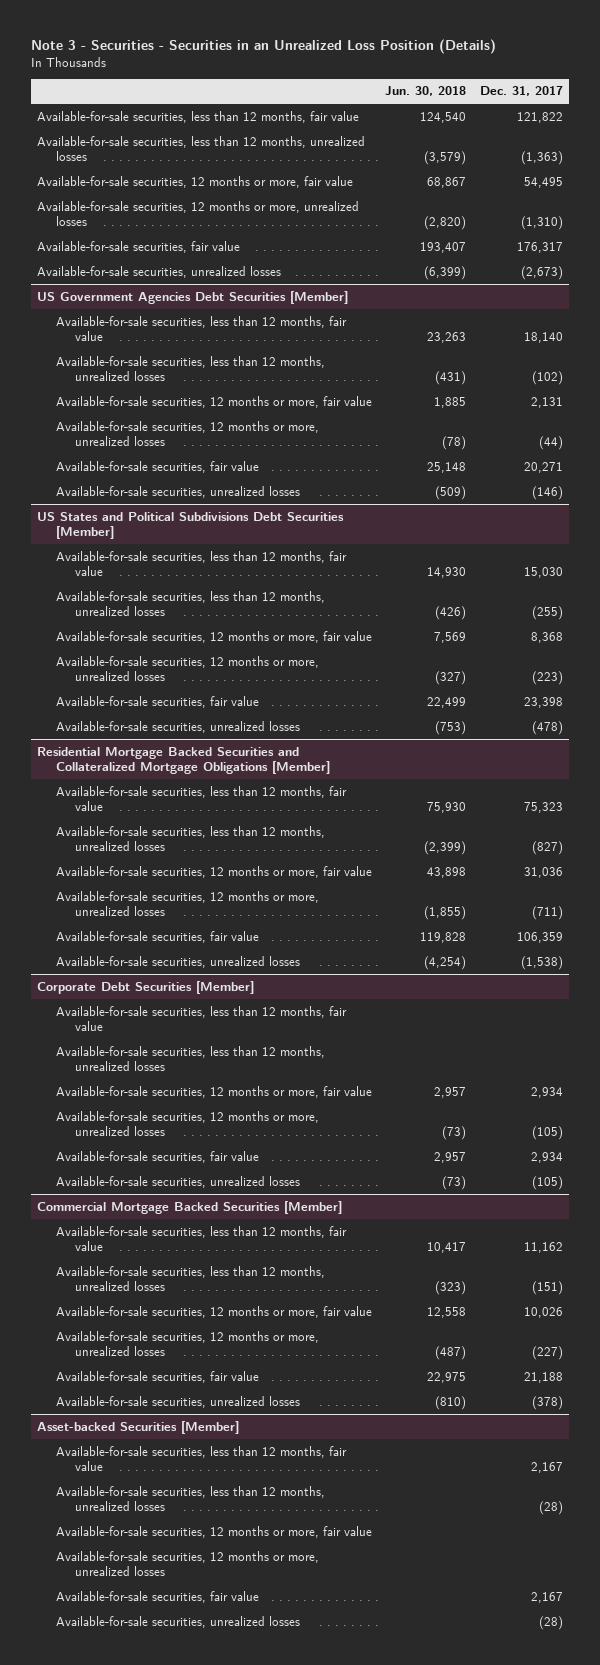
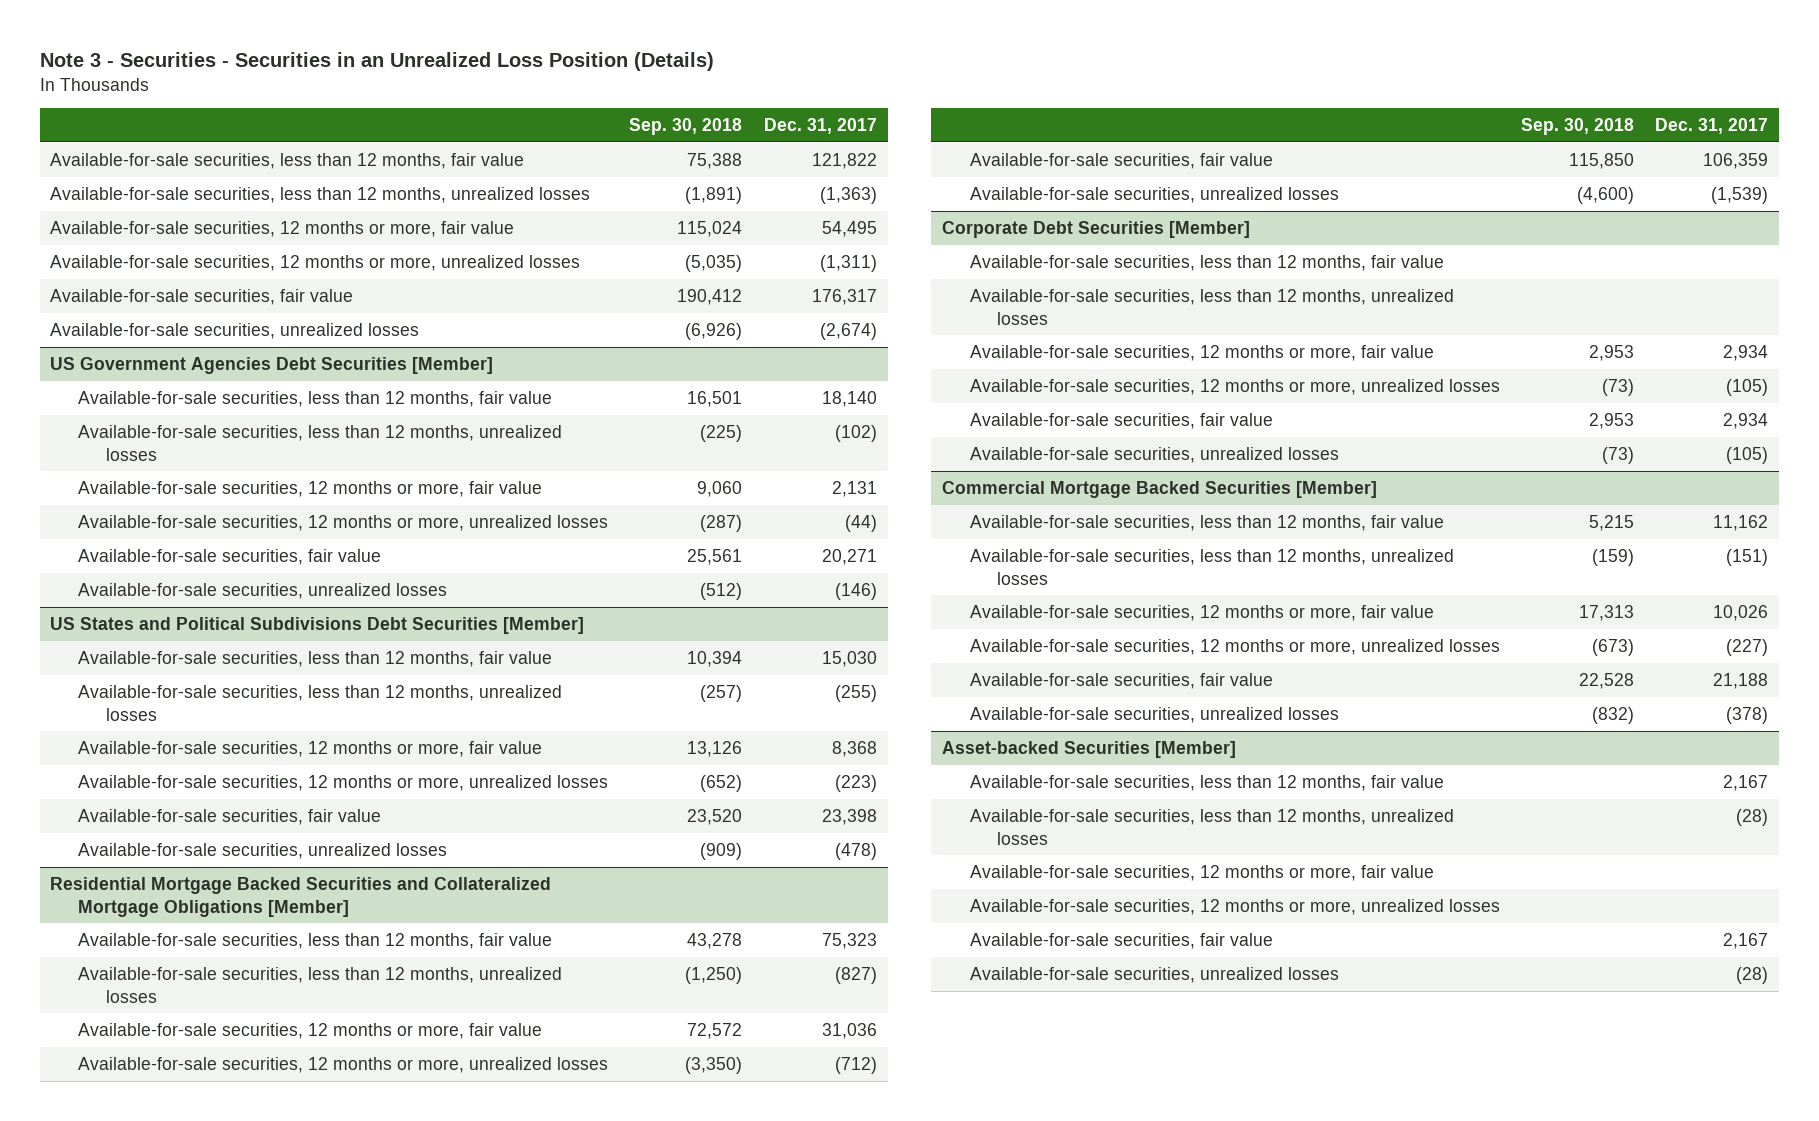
[385,86,467,97] Jun. 30, 2018 -> none
none -> [629,118,743,136] Sep. 30, 2018
[520,216,563,231] (1,310) -> [819,254,877,272] (1,311)
[520,265,563,280] (2,673) -> [819,322,877,340] (2,674)
[531,906,563,921] (711) -> [834,1056,877,1074] (712)
[520,955,563,970] (1,538) -> [1711,186,1769,204] (1,539)

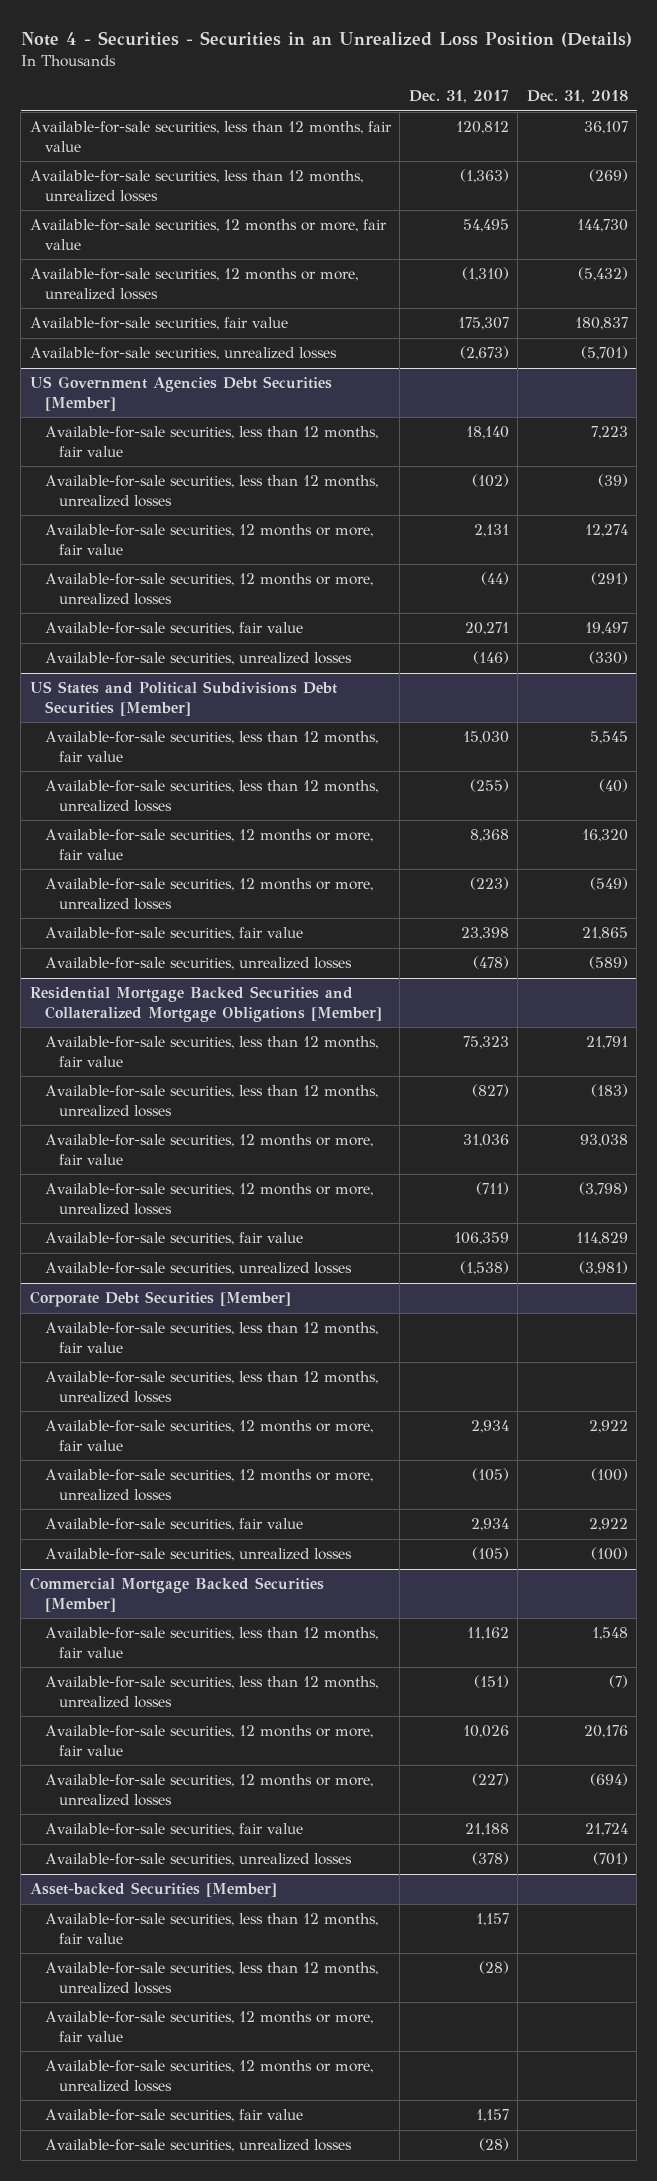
[39,51,714,71] Note 3 - Securities - Securities in an Unrealized Loss Position (Details) -> [20,30,632,47] Note 4 - Securities - Securities in an Unrealized Loss Position (Details)
[629,118,743,136] Sep. 30, 2018 -> none
none -> [526,90,628,104] Dec. 31, 2018
[811,152,877,169] 121,822 -> [455,121,509,135] 120,812
[819,254,877,272] (1,311) -> [461,267,509,282] (1,310)
[811,288,877,305] 176,317 -> [457,317,509,331] 175,307
[819,322,877,340] (2,674) -> [459,346,509,361] (2,673)
[834,1056,877,1074] (712) -> [475,1182,509,1196] (711)
[1711,186,1769,204] (1,539) -> [459,1261,509,1276] (1,538)
[1723,774,1769,791] 2,167 -> [475,1913,509,1927] 1,157
[1723,932,1769,949] 2,167 -> [475,2109,509,2123] 1,157

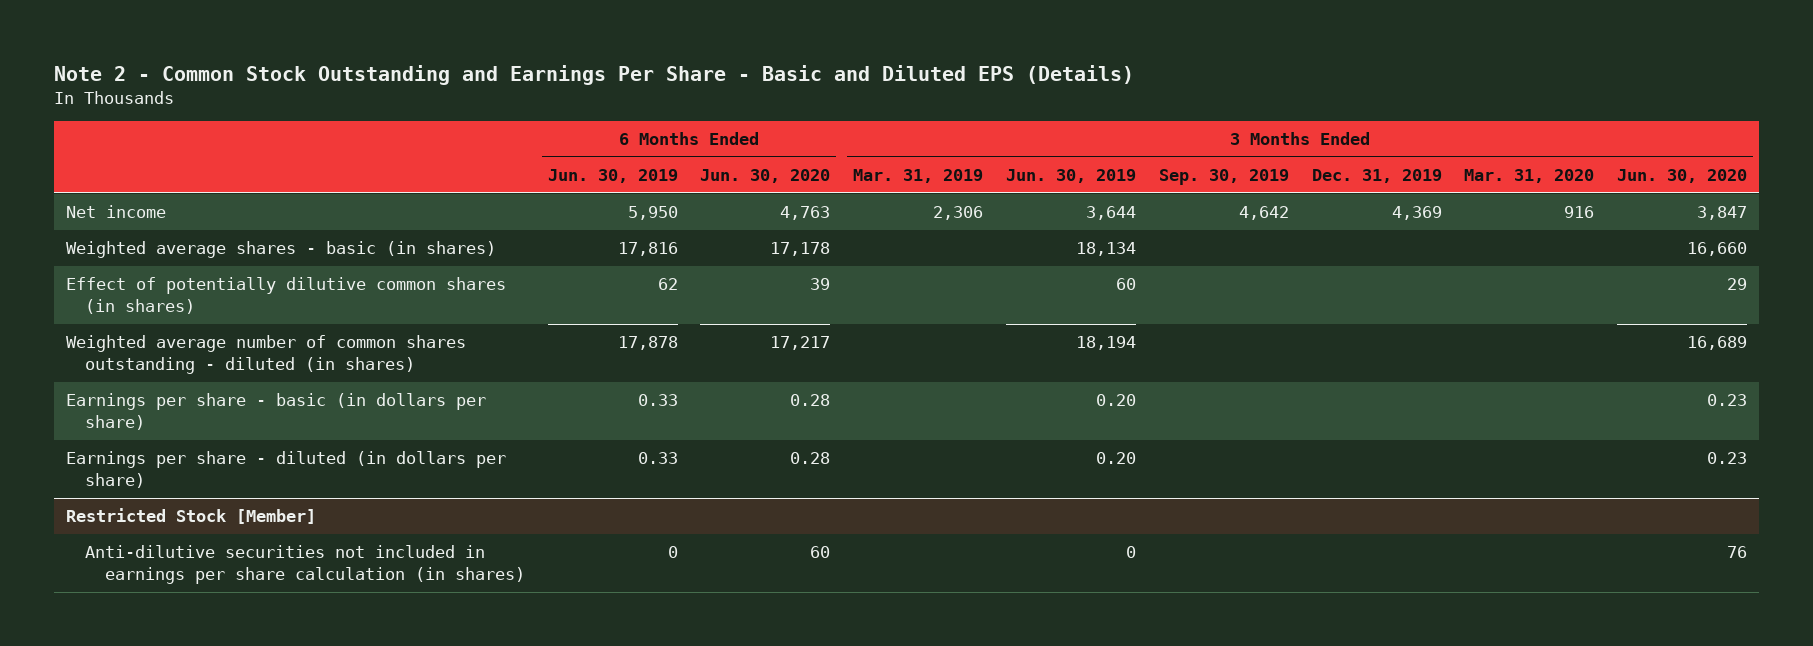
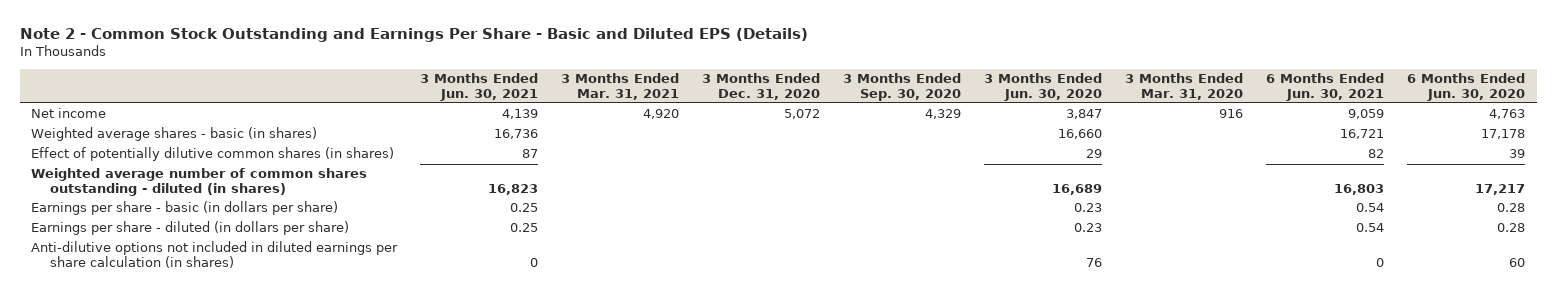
[547,168,678,183] Jun. 30, 2019 -> none
[853,168,984,183] Mar. 31, 2019 -> none
[1005,168,1136,183] Jun. 30, 2019 -> none
[1158,168,1289,185] Sep. 30, 2019 -> none
[1311,168,1442,183] Dec. 31, 2019 -> none
none -> [420,72,539,101] 3 Months Ended Jun. 30, 2021
none -> [561,72,680,100] 3 Months Ended Mar. 31, 2021
none -> [702,72,821,100] 3 Months Ended Dec. 31, 2020
none -> [843,72,962,101] 3 Months Ended Sep. 30, 2020
none -> [1266,72,1385,101] 6 Months Ended Jun. 30, 2021
[65,508,316,525] Restricted Stock [Member] -> none
[85,545,525,585] Anti-dilutive securities not included in earnings per share calculation (in shares) -> [31,241,399,268] Anti-dilutive options not included in diluted earnings per share calculation (in shares)

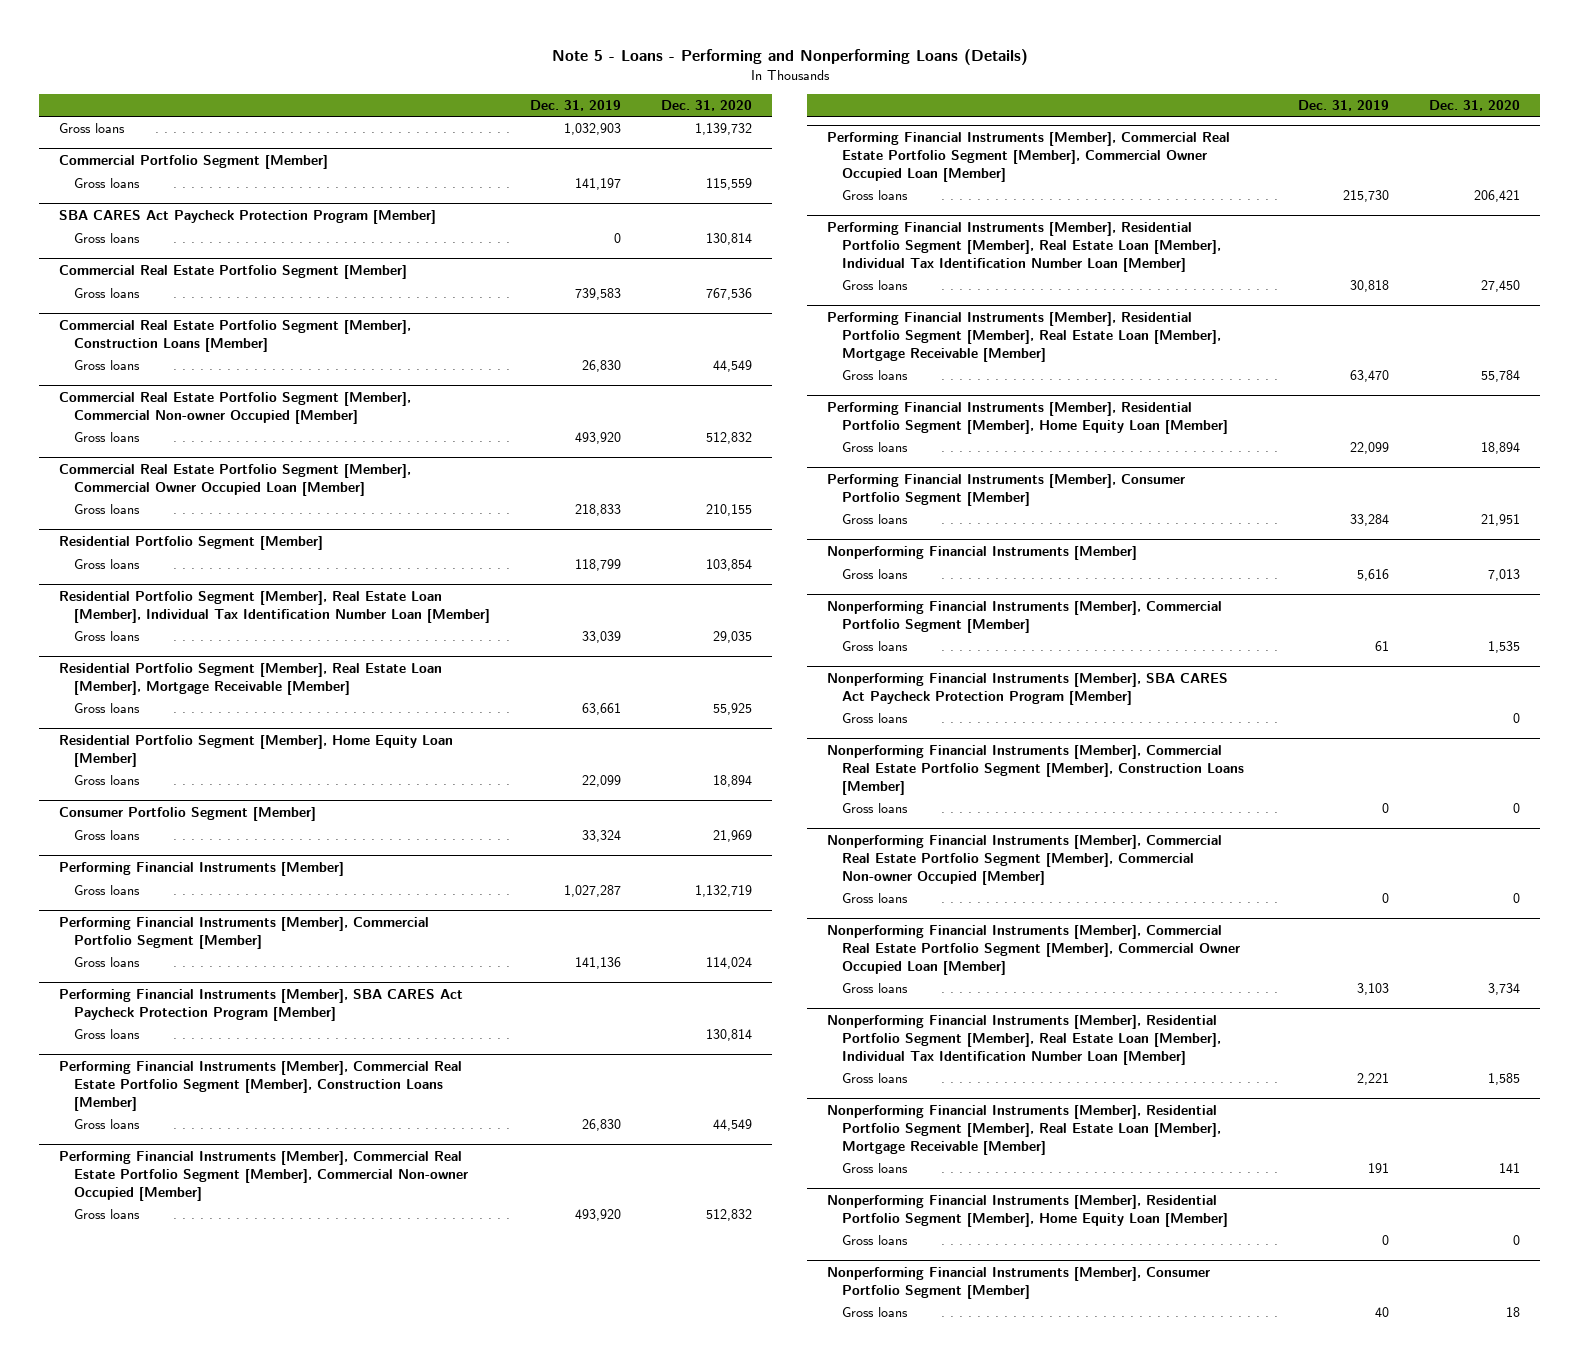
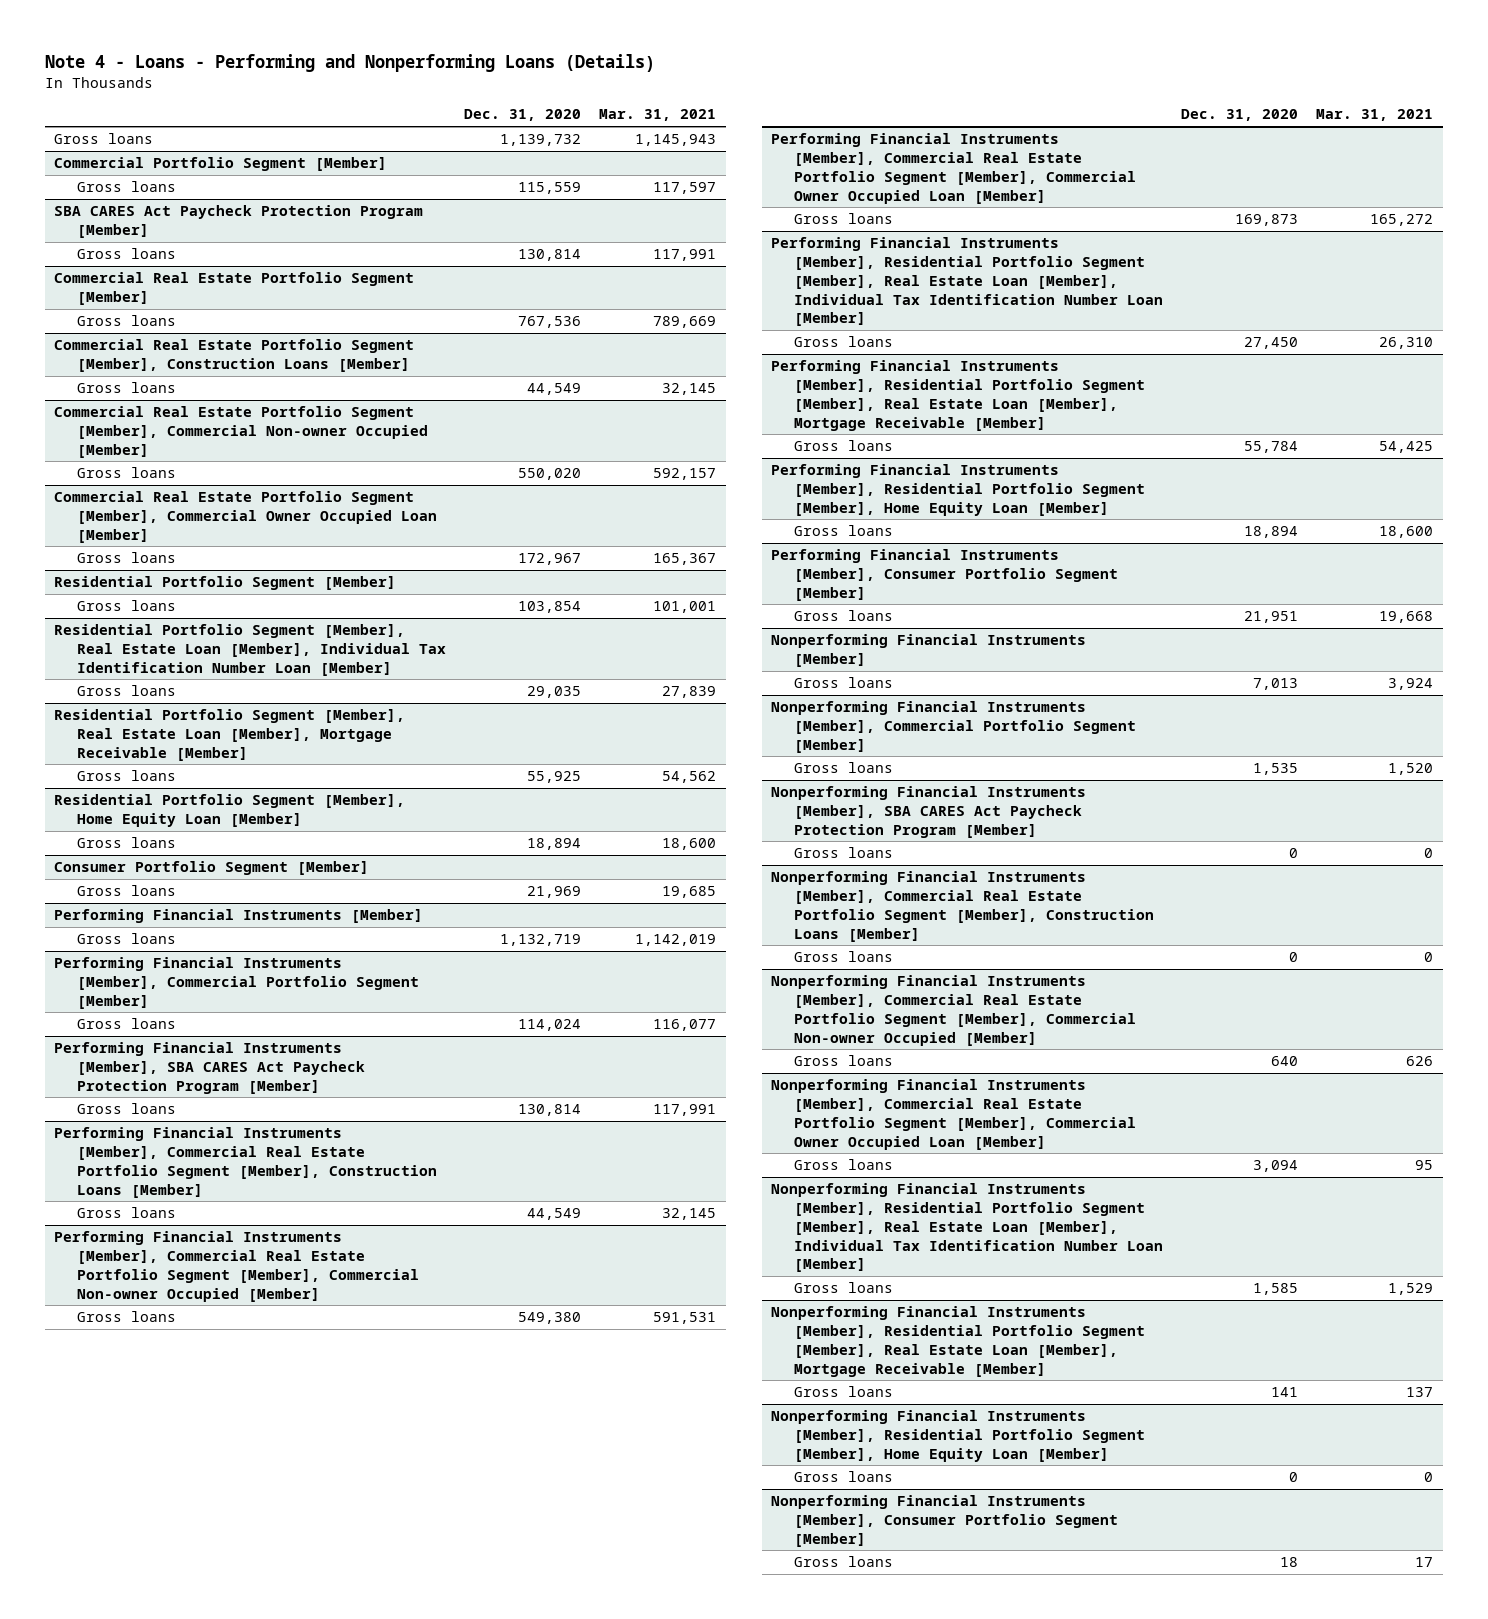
[551,48,1028,65] Note 5 - Loans - Performing and Nonperforming Loans (Details) -> [45,53,656,72] Note 4 - Loans - Performing and Nonperforming Loans (Details)
[530,99,622,111] Dec. 31, 2019 -> none
none -> [599,109,717,122] Mar. 31, 2021
[706,432,753,445] 512,832 -> [518,468,582,481] 550,020
[706,504,753,517] 210,155 -> [518,553,582,566] 172,967
[706,1209,753,1222] 512,832 -> [518,1312,582,1325] 549,380
[1474,190,1521,203] 206,421 -> [1235,214,1299,227] 169,873
[1513,893,1521,904] 0 -> [1271,1056,1299,1067] 640
[1488,983,1521,996] 3,734 -> [1253,1160,1299,1173] 3,094

